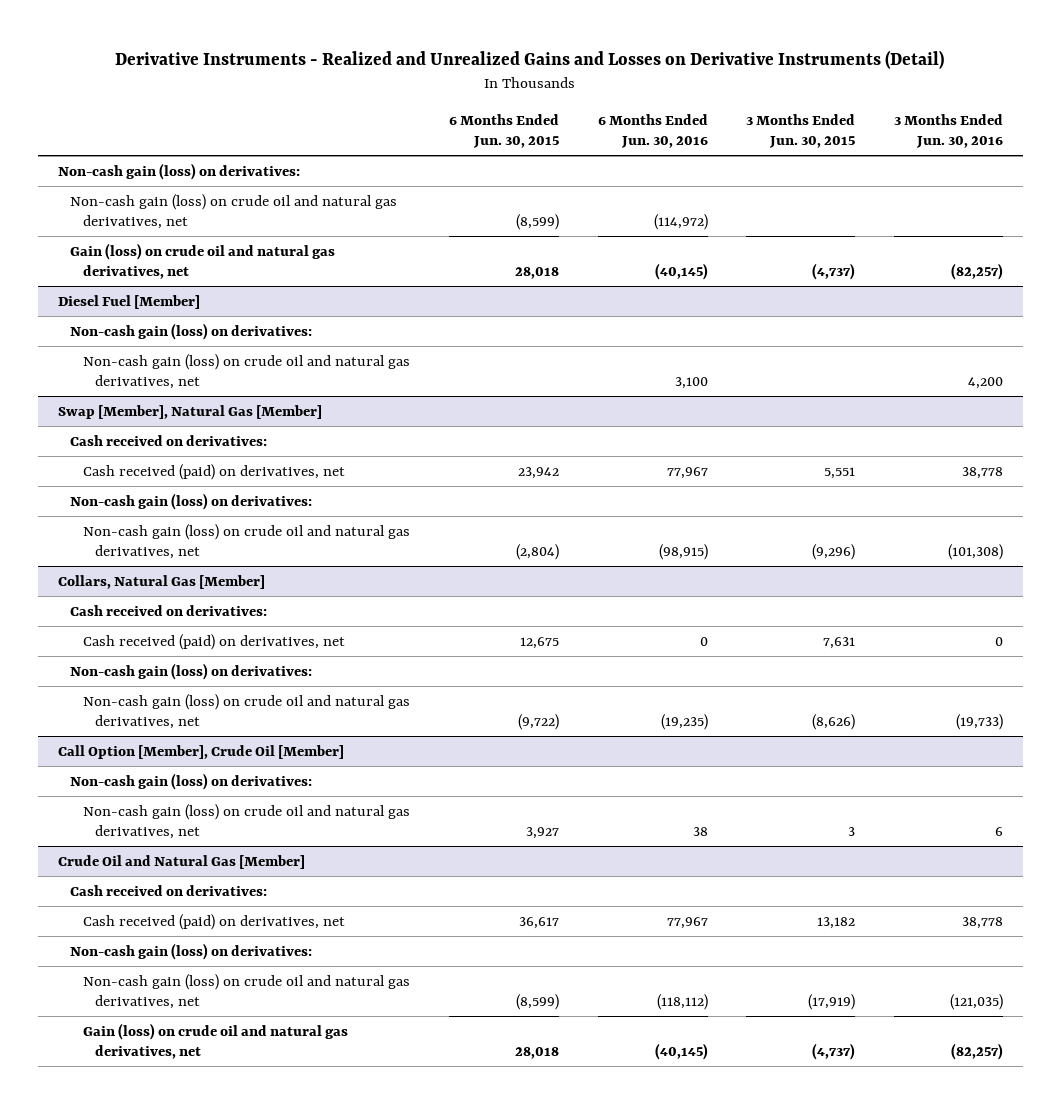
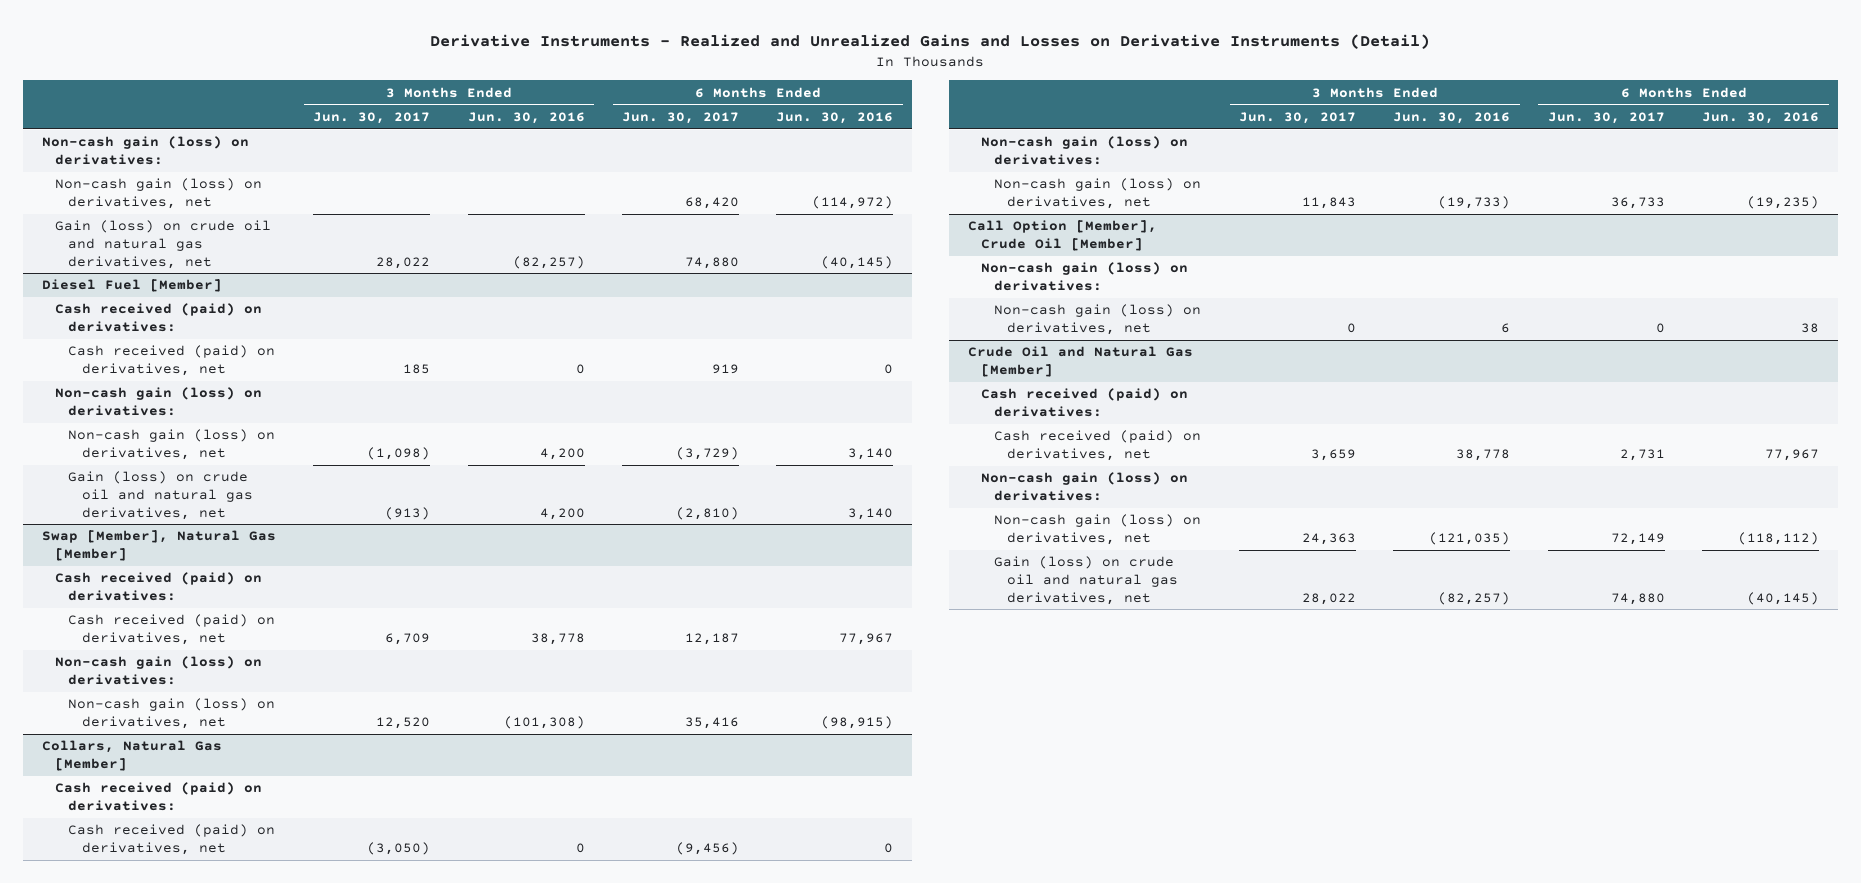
[448,113,559,149] 6 Months Ended Jun. 30, 2015 -> none
[746,113,856,149] 3 Months Ended Jun. 30, 2015 -> none
none -> [313,111,431,124] Jun. 30, 2017
none -> [621,111,739,124] Jun. 30, 2017
[70,193,398,230] Non-cash gain (loss) on crude oil and natural gas derivatives, net -> [55,178,263,210] Non-cash gain (loss) on derivatives, net
none -> [55,303,263,333] Cash received (paid) on derivatives:
none -> [68,345,276,377] Cash received (paid) on derivatives, net
[82,353,410,390] Non-cash gain (loss) on crude oil and natural gas derivatives, net -> [68,429,276,461] Non-cash gain (loss) on derivatives, net
[674,377,708,390] 3,100 -> [848,448,894,461] 3,140
none -> [68,471,253,520] Gain (loss) on crude oil and natural gas derivatives, net
[70,434,268,446] Cash received on derivatives: -> [55,572,263,602] Cash received (paid) on derivatives:
[82,523,410,560] Non-cash gain (loss) on crude oil and natural gas derivatives, net -> [68,698,276,730] Non-cash gain (loss) on derivatives, net
[70,604,268,616] Cash received on derivatives: -> [55,782,263,812] Cash received (paid) on derivatives:
[82,693,410,730] Non-cash gain (loss) on crude oil and natural gas derivatives, net -> [994,178,1202,210] Non-cash gain (loss) on derivatives, net
[82,803,410,840] Non-cash gain (loss) on crude oil and natural gas derivatives, net -> [994,304,1202,336] Non-cash gain (loss) on derivatives, net
[70,884,268,896] Cash received on derivatives: -> [980,388,1188,418] Cash received (paid) on derivatives:
[82,973,410,1010] Non-cash gain (loss) on crude oil and natural gas derivatives, net -> [994,514,1202,546] Non-cash gain (loss) on derivatives, net

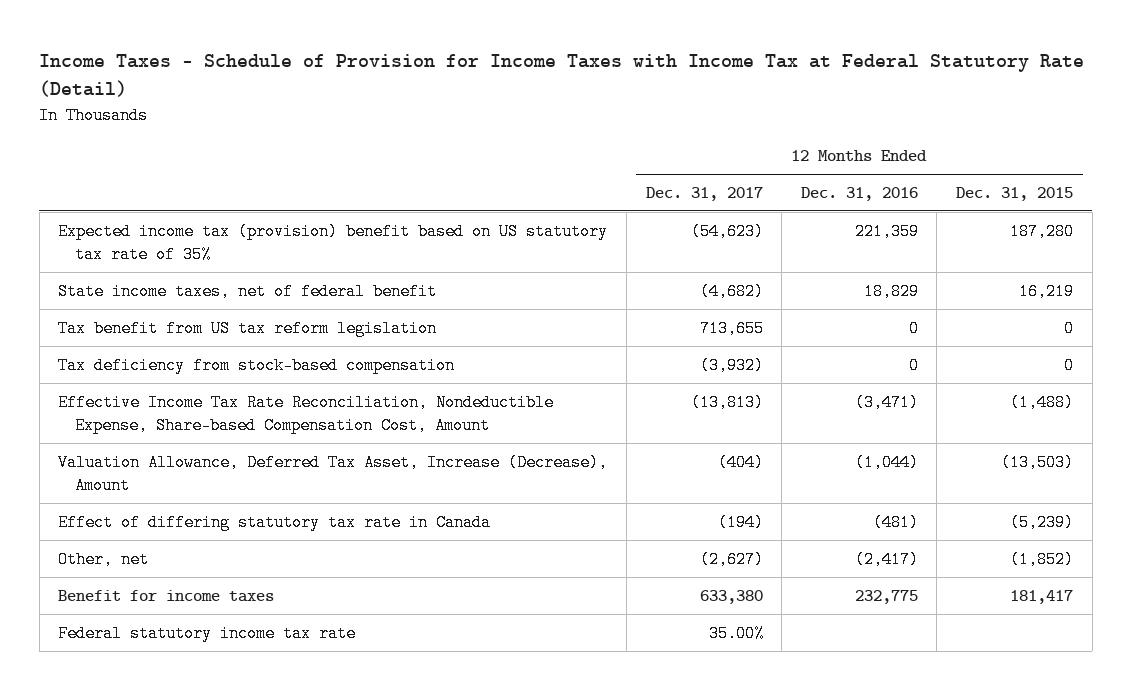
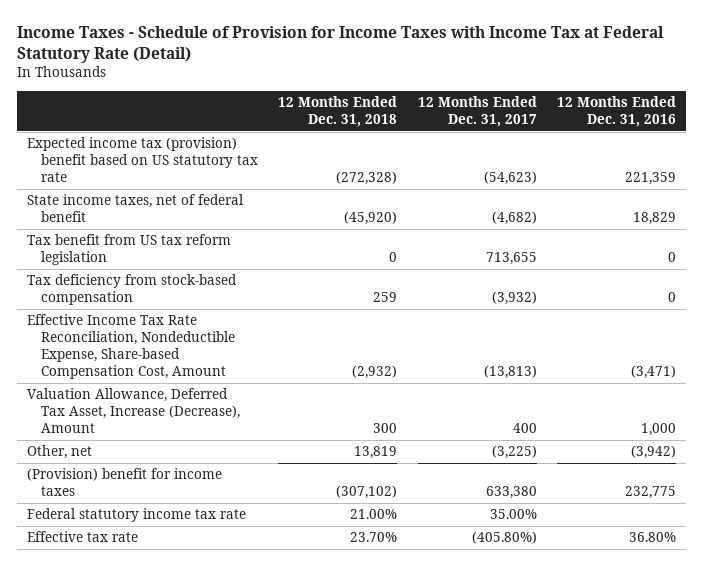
[955,186,1073,201] Dec. 31, 2015 -> none
none -> [278,95,398,127] 12 Months Ended Dec. 31, 2018
[58,222,609,263] Expected income tax (provision) benefit based on US statutory tax rate of 35% -> [26,137,259,183] Expected income tax (provision) benefit based on US statutory tax rate
[58,513,492,531] Effect of differing statutory tax rate in Canada -> none
[717,453,764,471] (404) -> [512,423,537,434] 400
[854,453,919,471] (1,044) -> [640,423,676,437] 1,000
[699,550,764,568] (2,627) -> [491,445,537,460] (3,225)
[854,550,919,568] (2,417) -> [630,445,676,460] (3,942)
[58,589,275,602] Benefit for income taxes -> [26,468,222,497] (Provision) benefit for income taxes
none -> [26,531,138,543] Effective tax rate

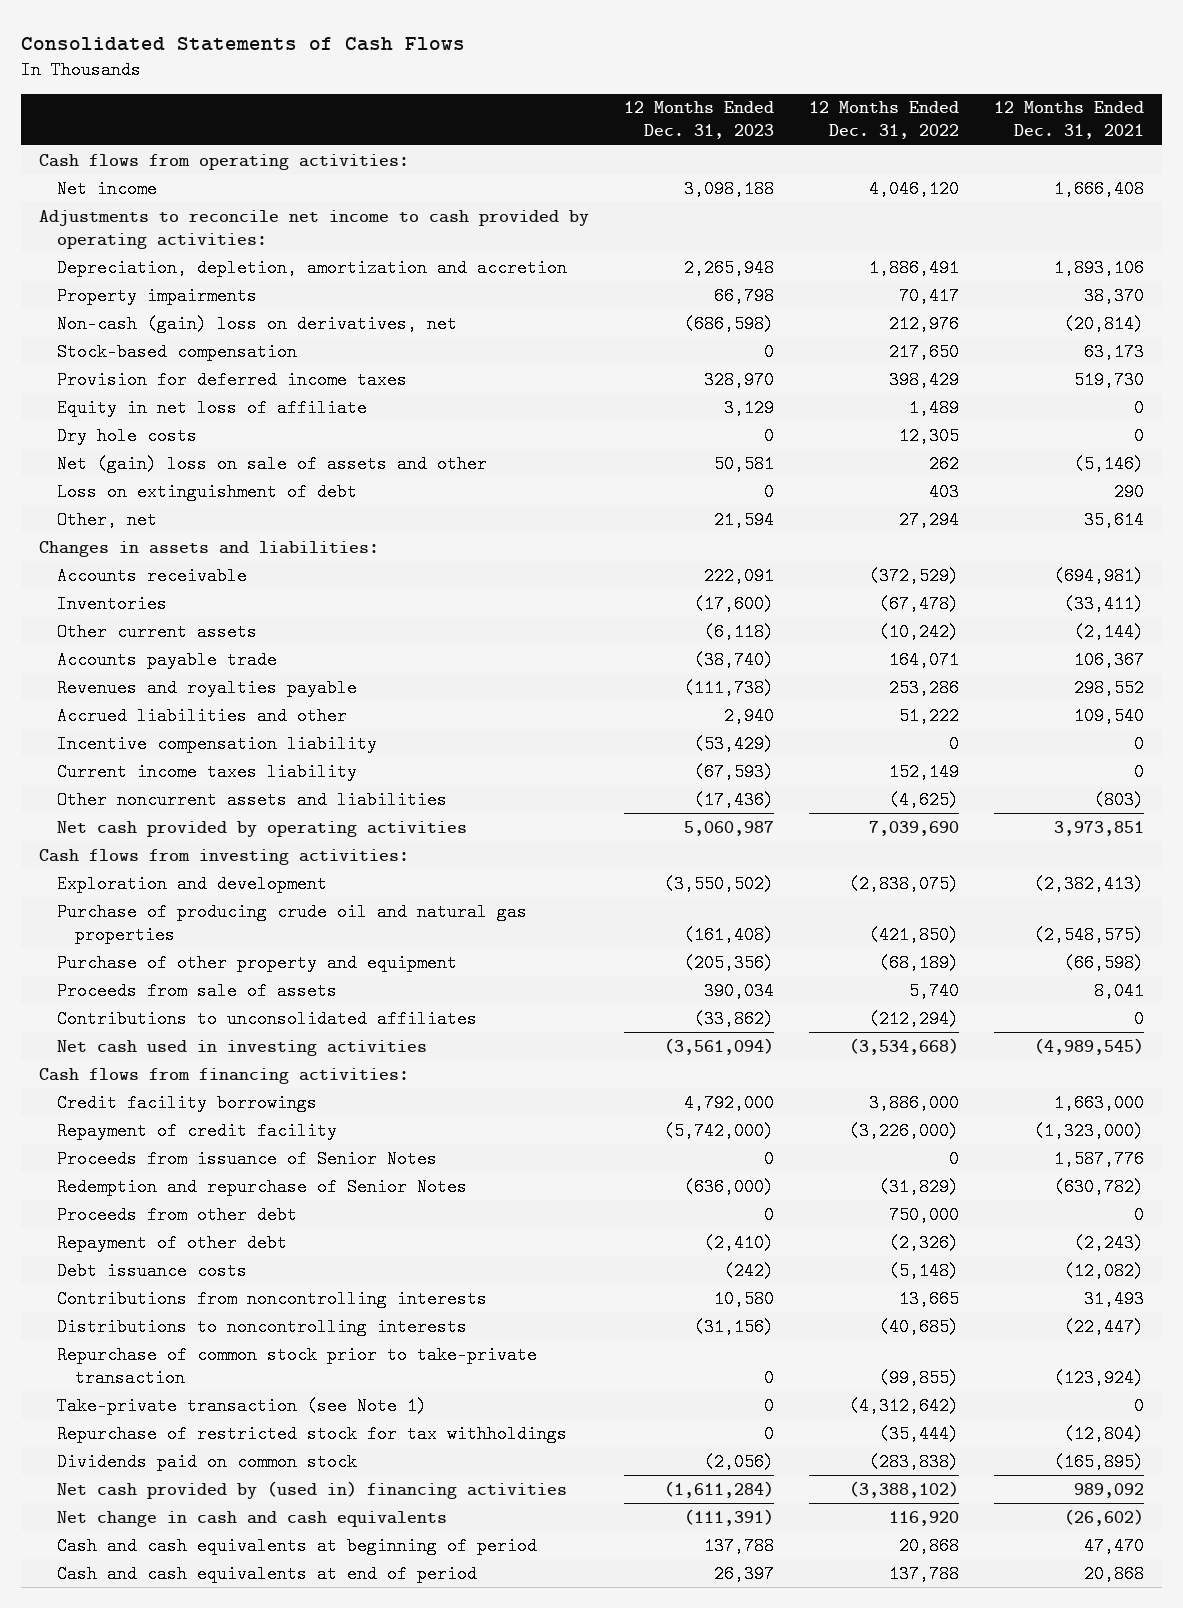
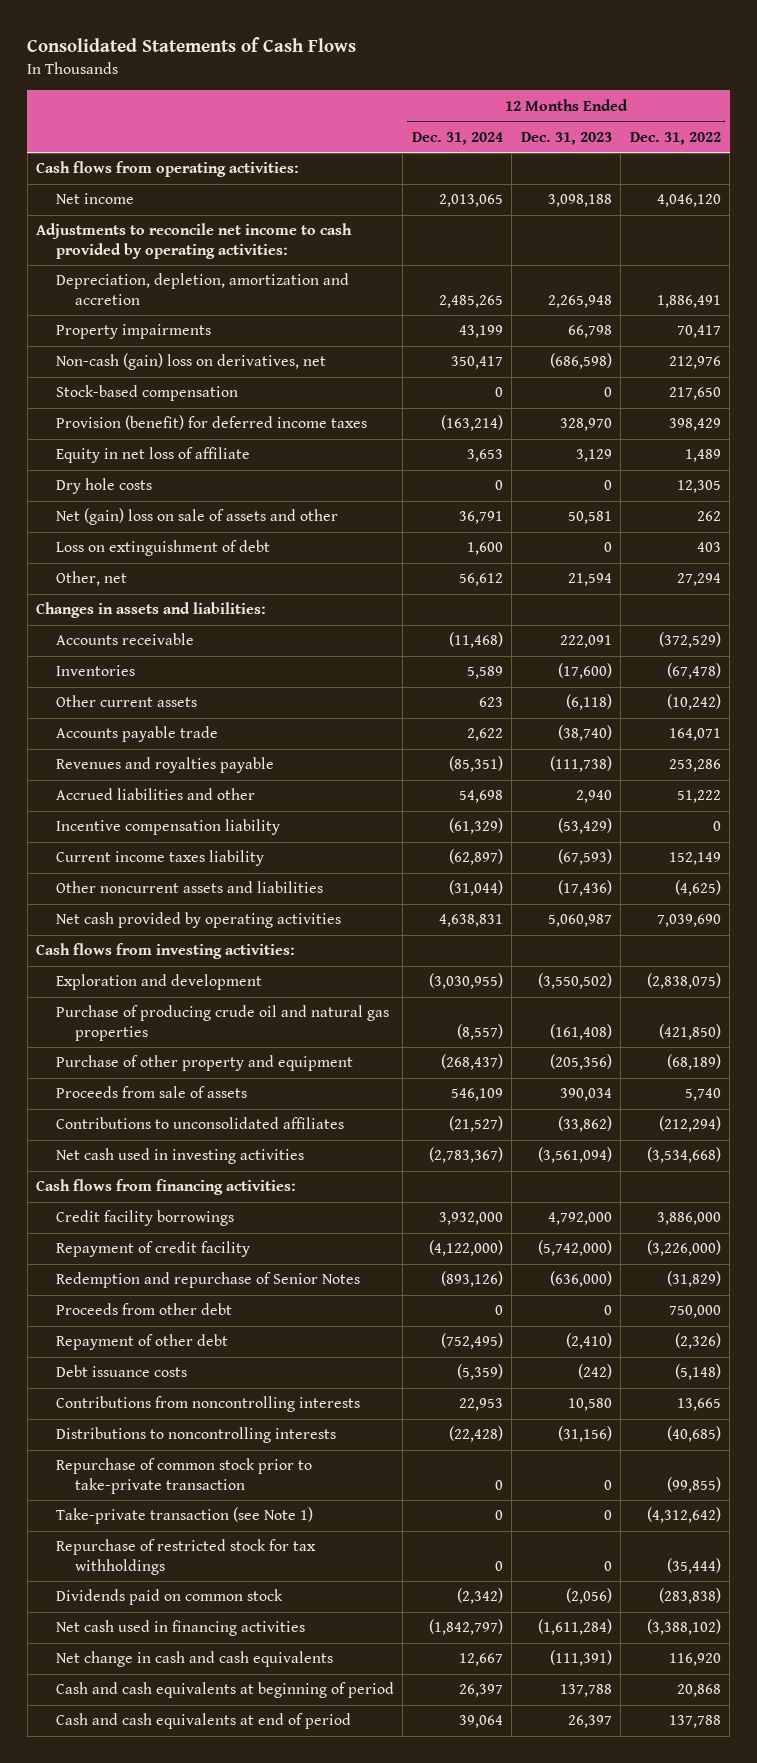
[994,101,1145,140] 12 Months Ended Dec. 31, 2021 -> none
none -> [411,131,503,145] Dec. 31, 2024
[56,370,407,389] Provision for deferred income taxes -> [55,415,367,431] Provision (benefit) for deferred income taxes
[56,1149,437,1168] Proceeds from issuance of Senior Notes -> none
[56,1480,567,1499] Net cash provided by (used in) financing activities -> [55,1620,305,1637] Net cash used in financing activities

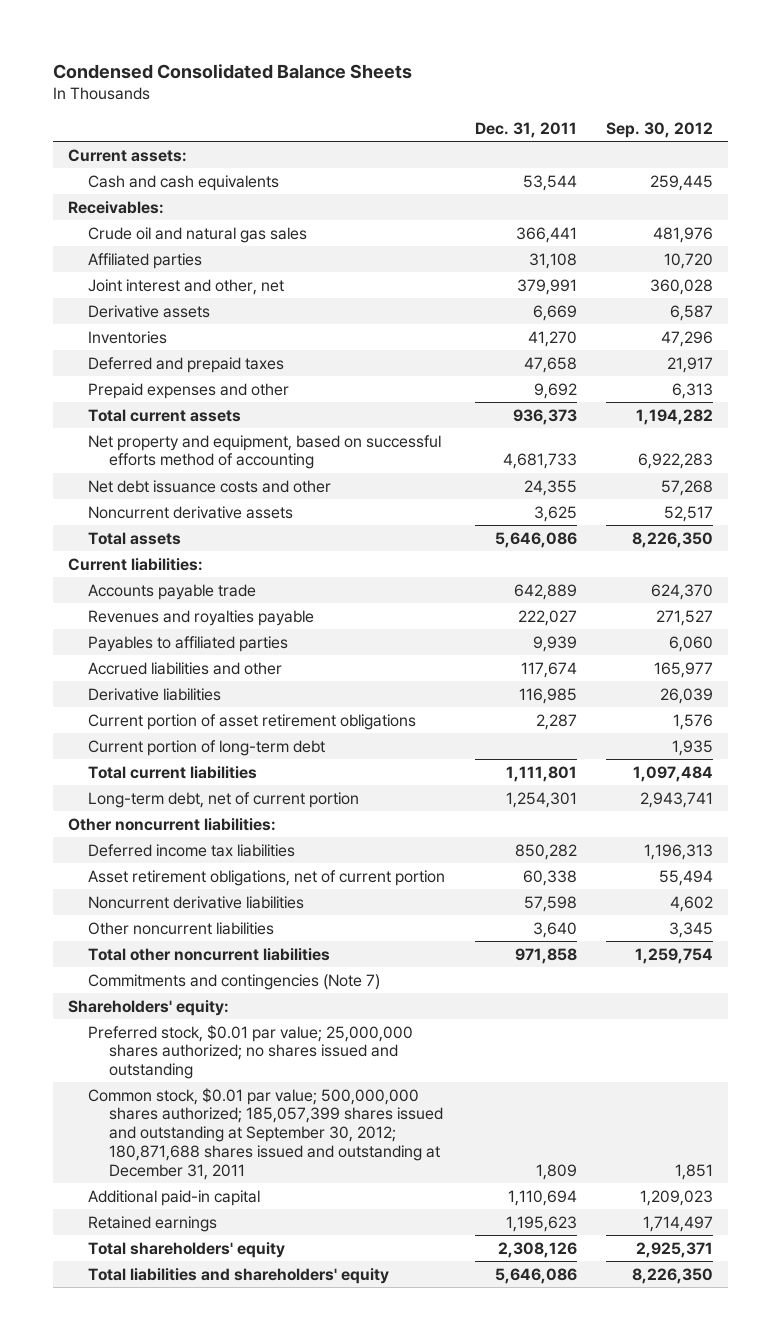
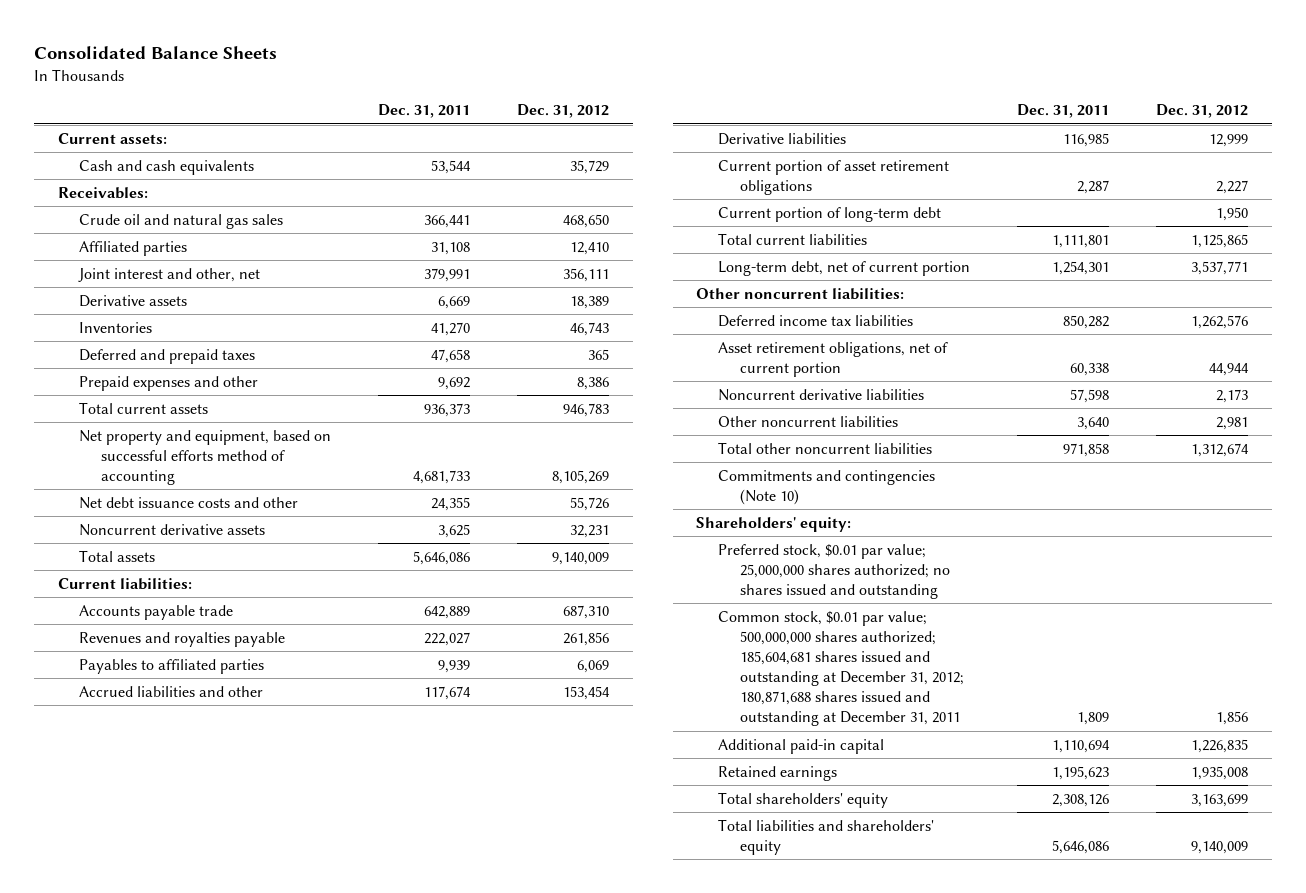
[52,63,412,79] Condensed Consolidated Balance Sheets -> [34,45,278,59] Consolidated Balance Sheets
[606,122,714,139] Sep. 30, 2012 -> none
none -> [517,104,610,119] Dec. 31, 2012
[88,973,381,990] Commitments and contingencies (Note 7) -> [718,469,936,505] Commitments and contingencies (Note 10)
[88,1087,444,1180] Common stock, $0.01 par value; 500,000,000 shares authorized; 185,057,399 shares issued and outstanding at September 30, 2012; 180,871,688 shares issued and outstanding at December 31, 2011 -> [718,610,965,727] Common stock, $0.01 par value; 500,000,000 shares authorized; 185,604,681 shares issued and outstanding at December 31, 2012; 180,871,688 shares issued and outstanding at December 31, 2011

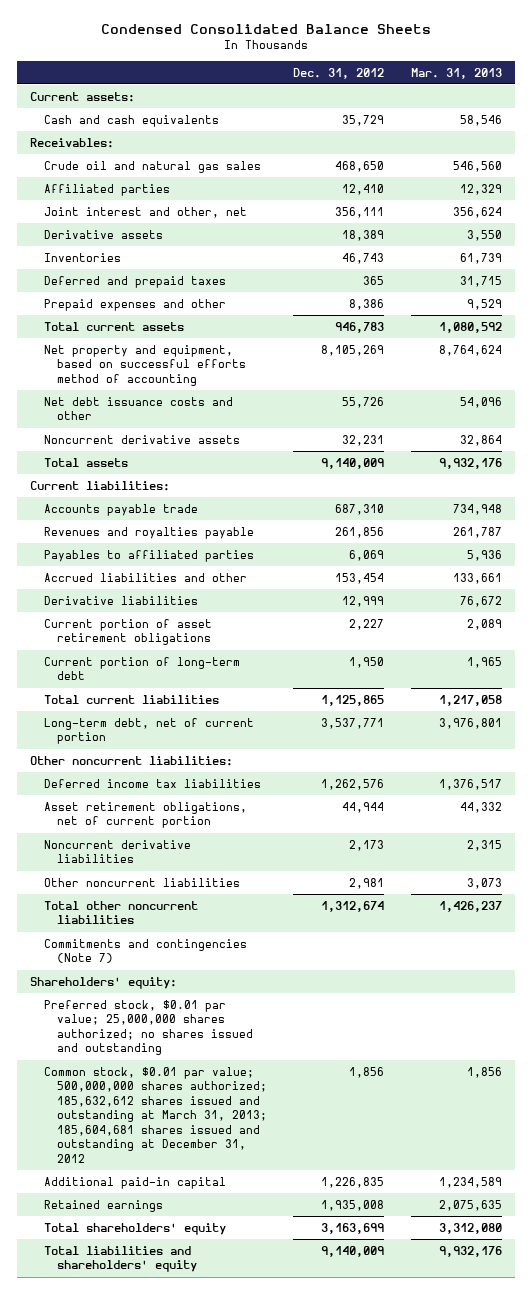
[34,45,278,59] Consolidated Balance Sheets -> [100,24,431,35] Condensed Consolidated Balance Sheets
[378,104,471,119] Dec. 31, 2011 -> none
none -> [410,67,502,79] Mar. 31, 2013
[718,469,936,505] Commitments and contingencies (Note 10) -> [43,938,247,964] Commitments and contingencies (Note 7)
[718,610,965,727] Common stock, $0.01 par value; 500,000,000 shares authorized; 185,604,681 shares issued and outstanding at December 31, 2012; 180,871,688 shares issued and outstanding at December 31, 2011 -> [43,1066,267,1163] Common stock, $0.01 par value; 500,000,000 shares authorized; 185,632,612 shares issued and outstanding at March 31, 2013; 185,604,681 shares issued and outstanding at December 31, 2012

